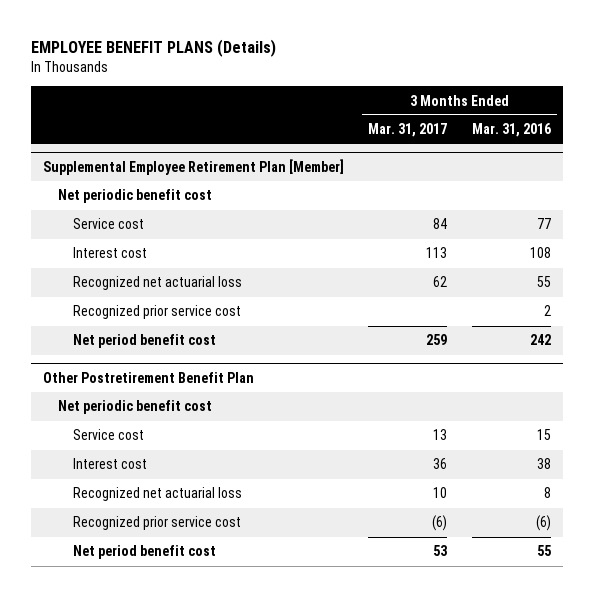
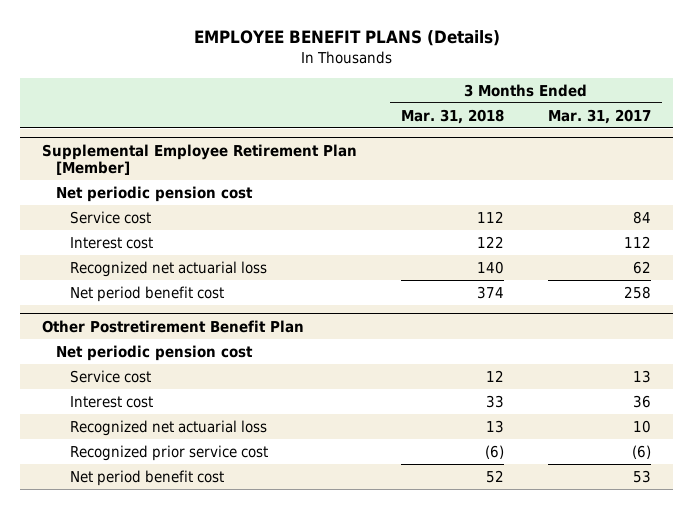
[471,123,551,138] Mar. 31, 2016 -> none
none -> [401,108,505,124] Mar. 31, 2018
[58,189,213,204] Net periodic benefit cost -> [55,185,253,202] Net periodic pension cost
[426,247,448,259] 113 -> [624,235,652,248] 112
[72,305,241,320] Recognized prior service cost -> none
[426,334,448,346] 259 -> [624,285,652,299] 258
[58,400,213,415] Net periodic benefit cost -> [55,344,253,361] Net periodic pension cost

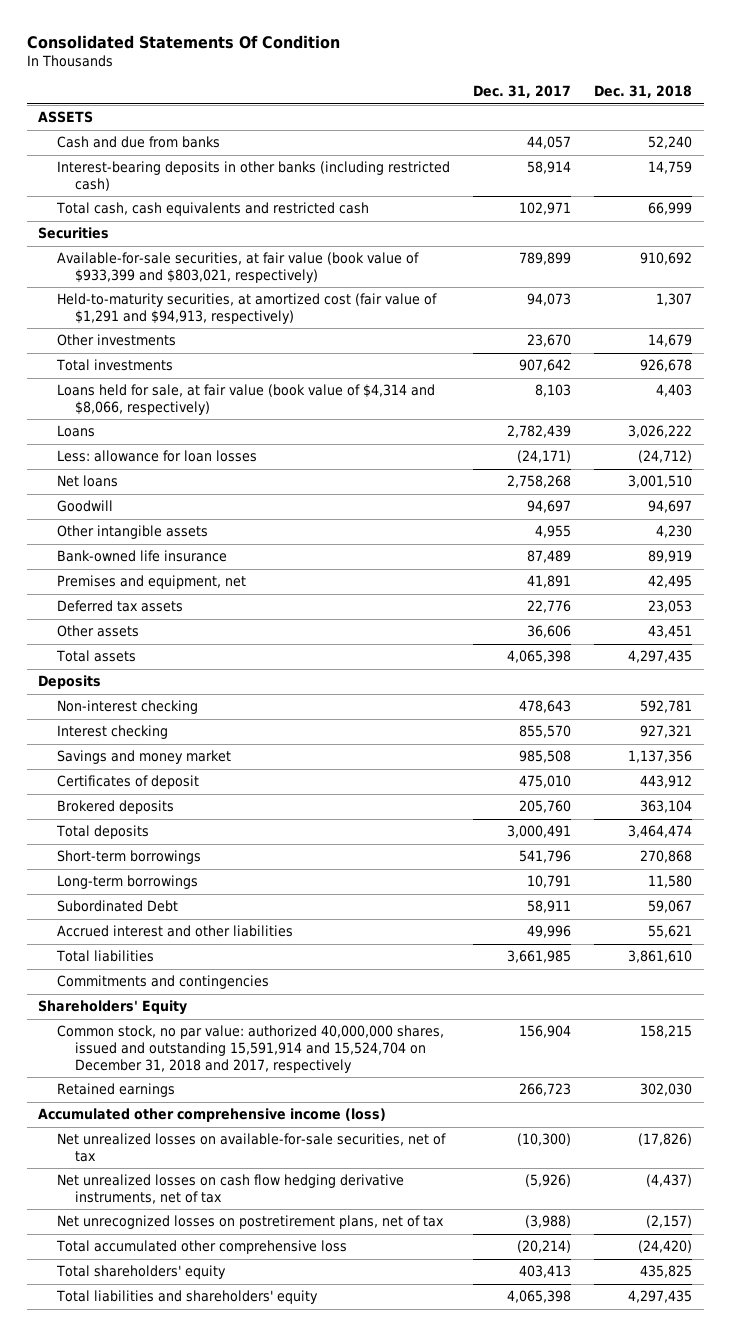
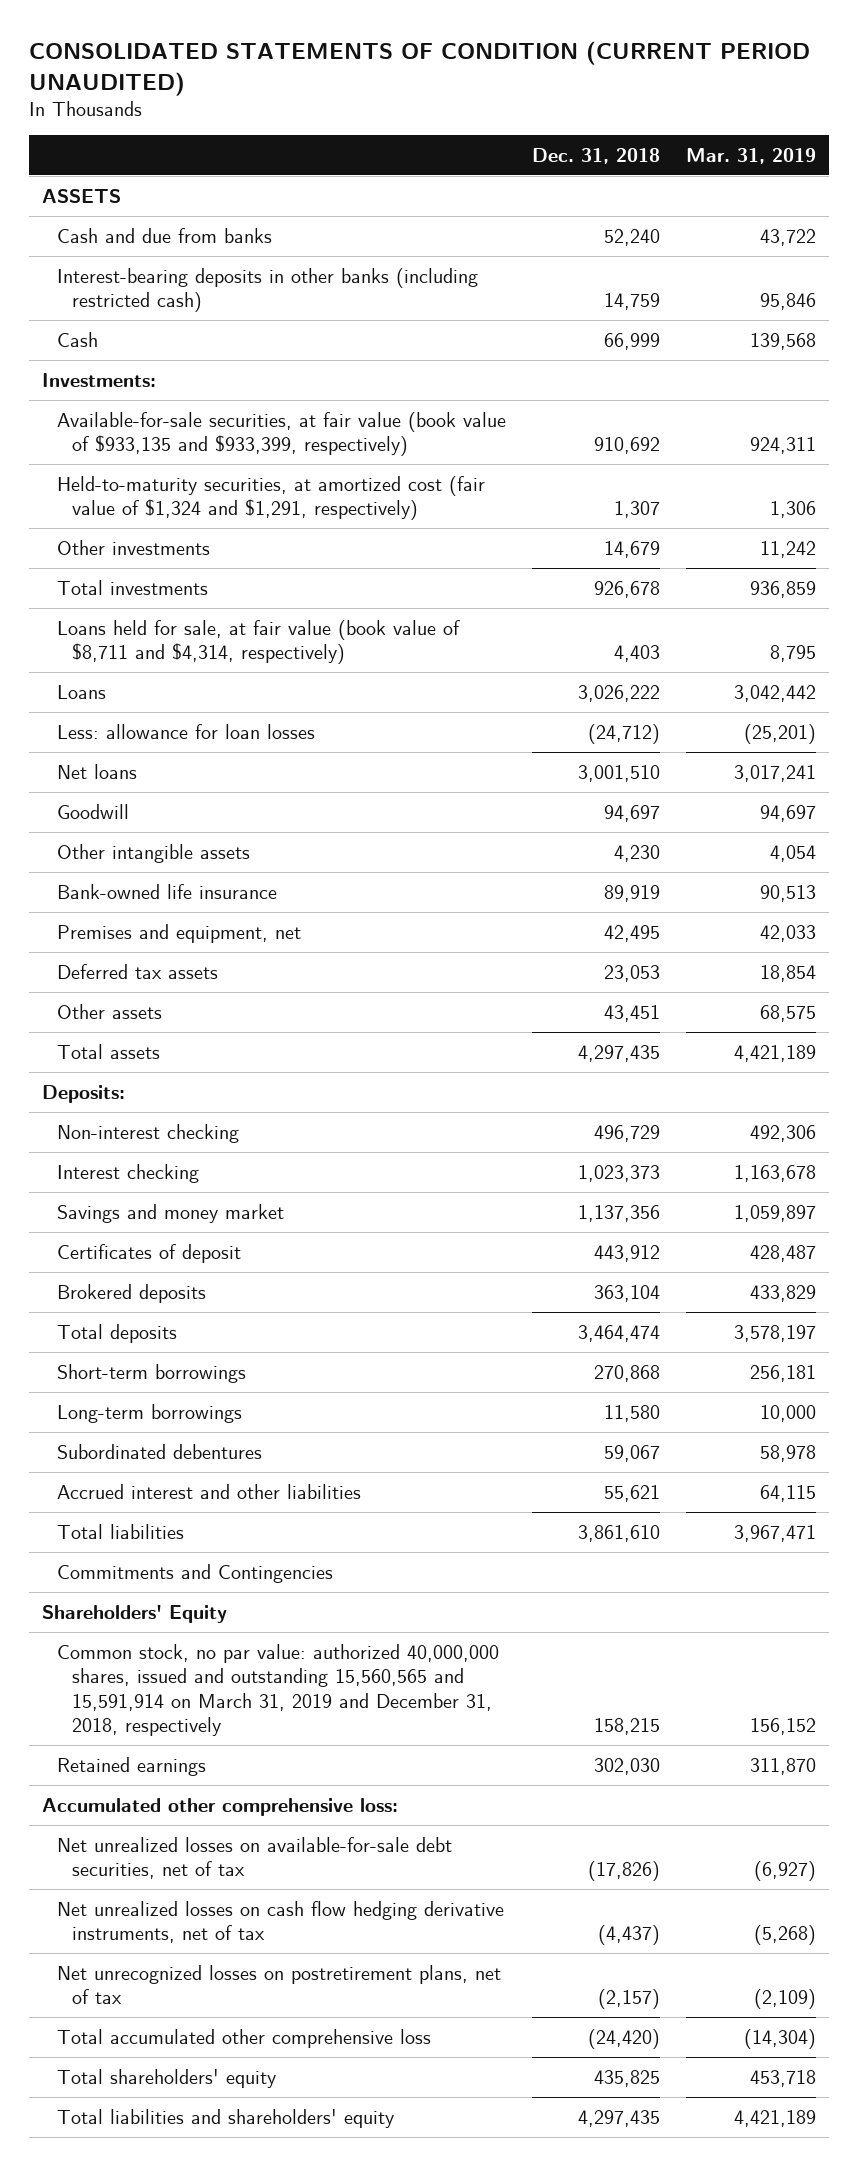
[26,34,340,49] Consolidated Statements Of Condition -> [29,41,811,96] CONSOLIDATED STATEMENTS OF CONDITION (CURRENT PERIOD UNAUDITED)
[473,85,572,99] Dec. 31, 2017 -> none
none -> [686,147,817,164] Mar. 31, 2019
[55,202,369,217] Total cash, cash equivalents and restricted cash -> [57,331,99,347] Cash
[38,227,110,240] Securities -> [42,372,157,387] Investments:
[56,252,419,284] Available-for-sale securities, at fair value (book value of $933,399 and $803,021, respectively) -> [57,411,507,457] Available-for-sale securities, at fair value (book value of $933,135 and $933,399, respectively)
[56,293,437,325] Held-to-maturity securities, at amortized cost (fair value of $1,291 and $94,913, respectively) -> [57,475,486,521] Held-to-maturity securities, at amortized cost (fair value of $1,324 and $1,291, respectively)
[56,384,435,416] Loans held for sale, at fair value (book value of $4,314 and $8,066, respectively) -> [57,619,461,665] Loans held for sale, at fair value (book value of $8,711 and $4,314, respectively)
[38,675,102,690] Deposits -> [42,1084,126,1103] Deposits:
[640,700,693,714] 592,781 -> [594,1124,661,1142] 496,729
[640,725,693,739] 927,321 -> [578,1164,661,1182] 1,023,373
[56,900,178,913] Subordinated Debt -> [57,1443,263,1459] Subordinated debentures
[56,975,269,990] Commitments and contingencies -> [57,1563,334,1583] Commitments and Contingencies
[56,1025,444,1073] Common stock, no par value: authorized 40,000,000 shares, issued and outstanding 15,591,914 and 15,524,704 on December 31, 2018 and 2017, respectively -> [57,1643,500,1737] Common stock, no par value: authorized 40,000,000 shares, issued and outstanding 15,560,565 and 15,591,914 on March 31, 2019 and December 31, 2018, respectively
[38,1108,387,1123] Accumulated other comprehensive income (loss) -> [42,1797,399,1816] Accumulated other comprehensive loss:
[56,1133,446,1163] Net unrealized losses on available-for-sale securities, net of tax -> [57,1836,453,1880] Net unrealized losses on available-for-sale debt securities, net of tax

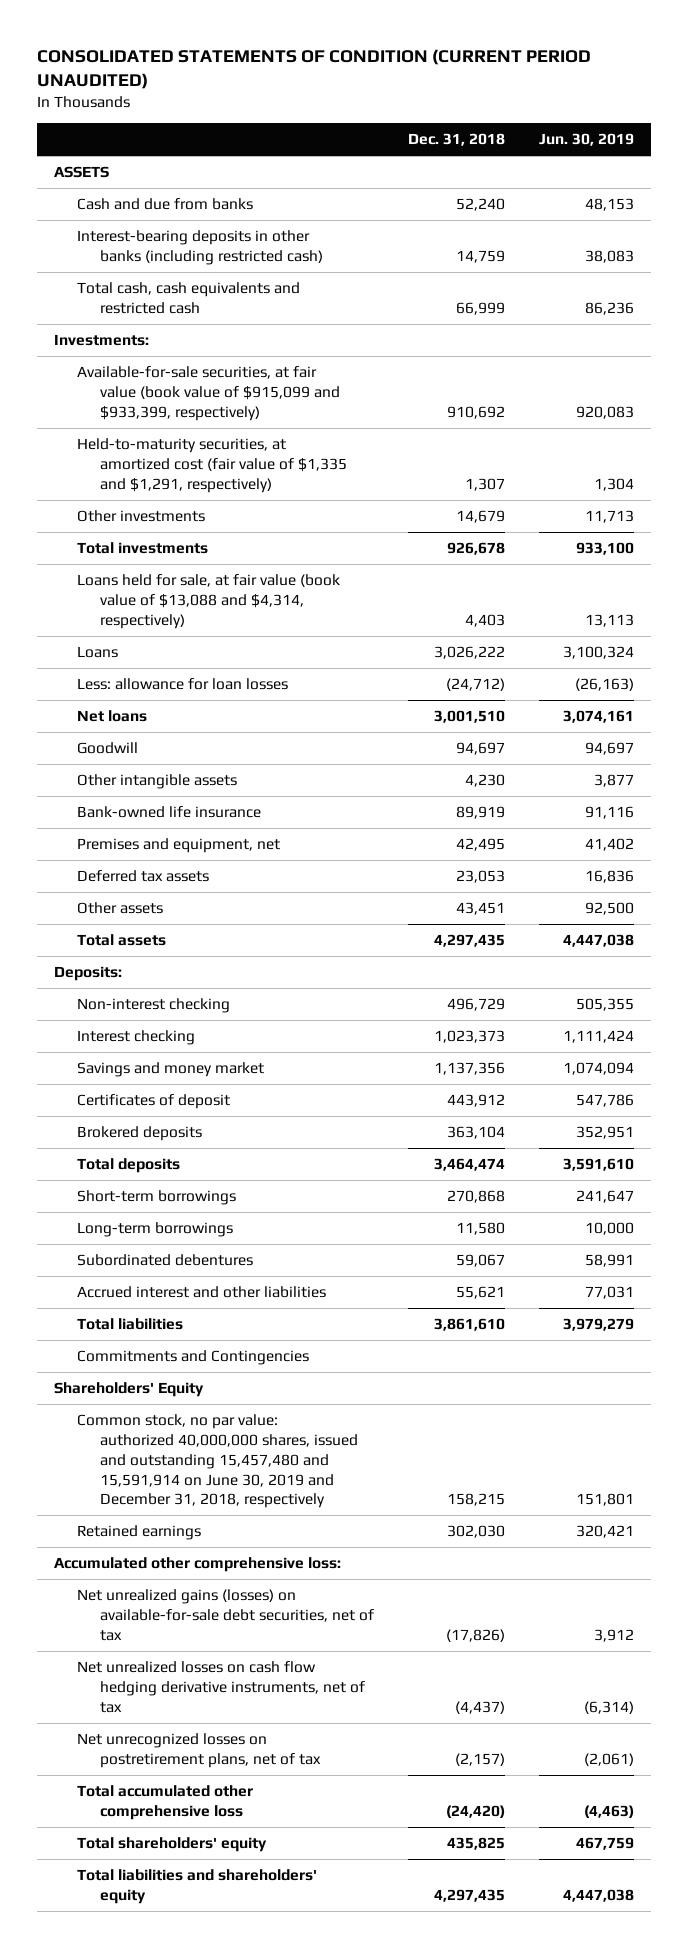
[686,147,817,164] Mar. 31, 2019 -> none
none -> [539,133,635,147] Jun. 30, 2019
[57,331,99,347] Cash -> [77,282,301,315] Total cash, cash equivalents and restricted cash
[57,411,507,457] Available-for-sale securities, at fair value (book value of $933,135 and $933,399, respectively) -> [77,366,340,421] Available-for-sale securities, at fair value (book value of $915,099 and $933,399, respectively)
[57,475,486,521] Held-to-maturity securities, at amortized cost (fair value of $1,324 and $1,291, respectively) -> [77,438,347,493] Held-to-maturity securities, at amortized cost (fair value of $1,335 and $1,291, respectively)
[57,619,461,665] Loans held for sale, at fair value (book value of $8,711 and $4,314, respectively) -> [77,574,341,629] Loans held for sale, at fair value (book value of $13,088 and $4,314, respectively)
[57,1643,500,1737] Common stock, no par value: authorized 40,000,000 shares, issued and outstanding 15,560,565 and 15,591,914 on March 31, 2019 and December 31, 2018, respectively -> [77,1414,358,1509] Common stock, no par value: authorized 40,000,000 shares, issued and outstanding 15,457,480 and 15,591,914 on June 30, 2019 and December 31, 2018, respectively
[57,1836,453,1880] Net unrealized losses on available-for-sale debt securities, net of tax -> [77,1589,374,1641] Net unrealized gains (losses) on available-for-sale debt securities, net of tax

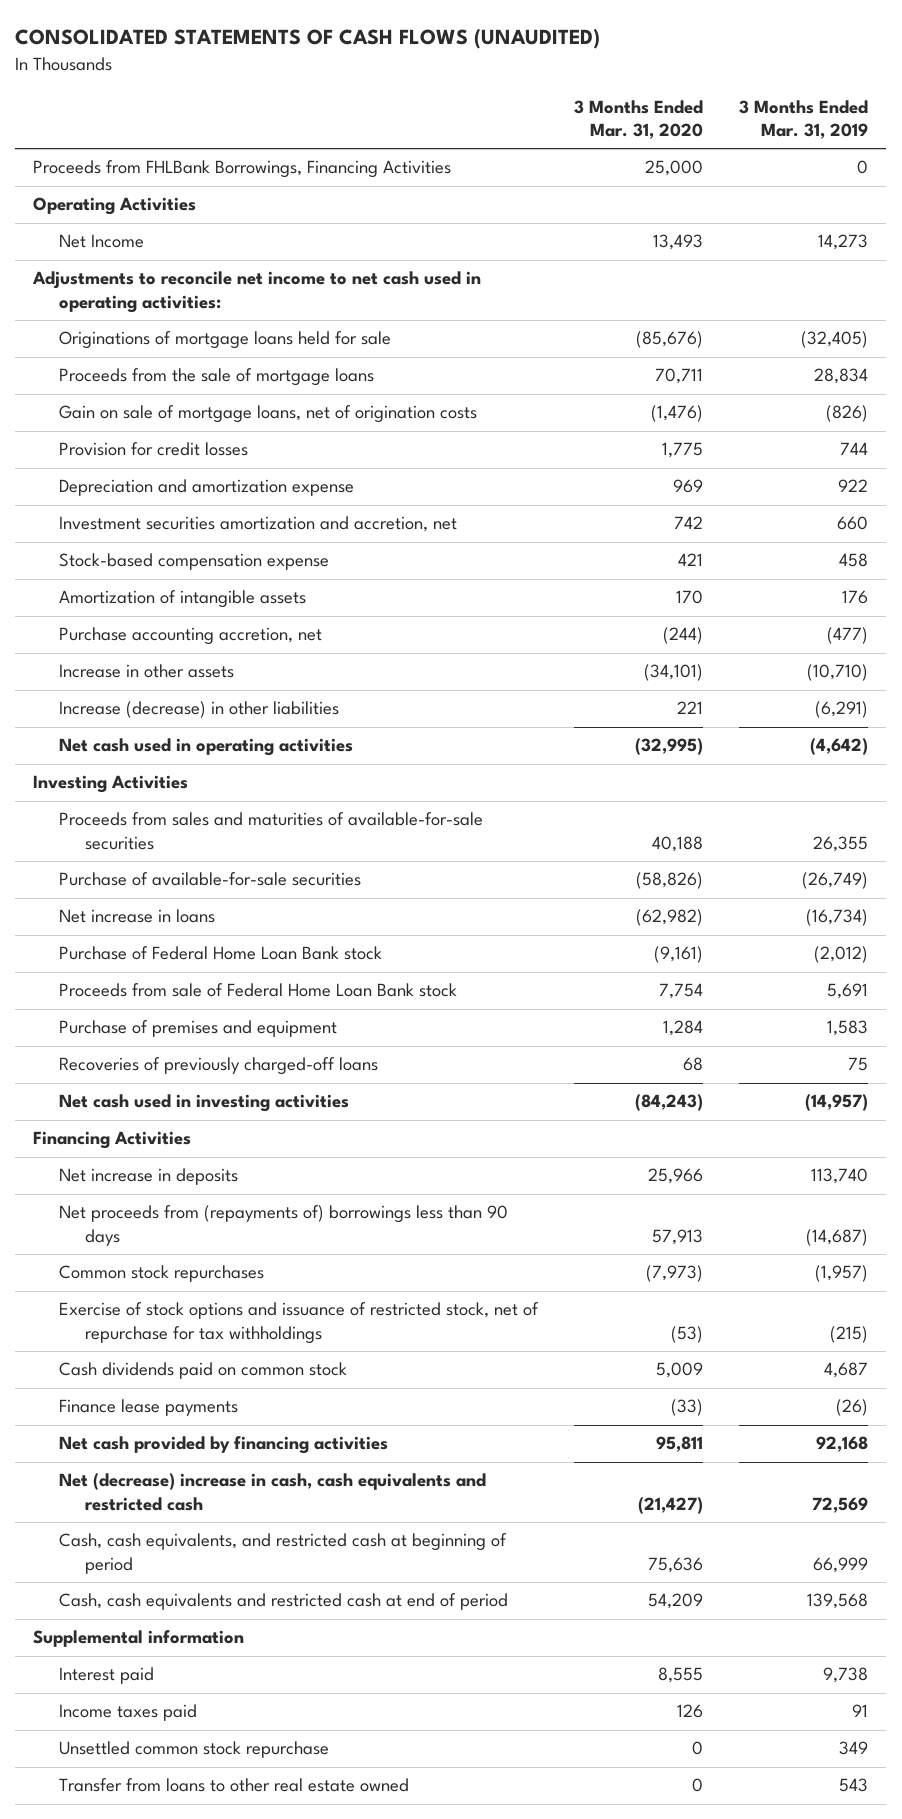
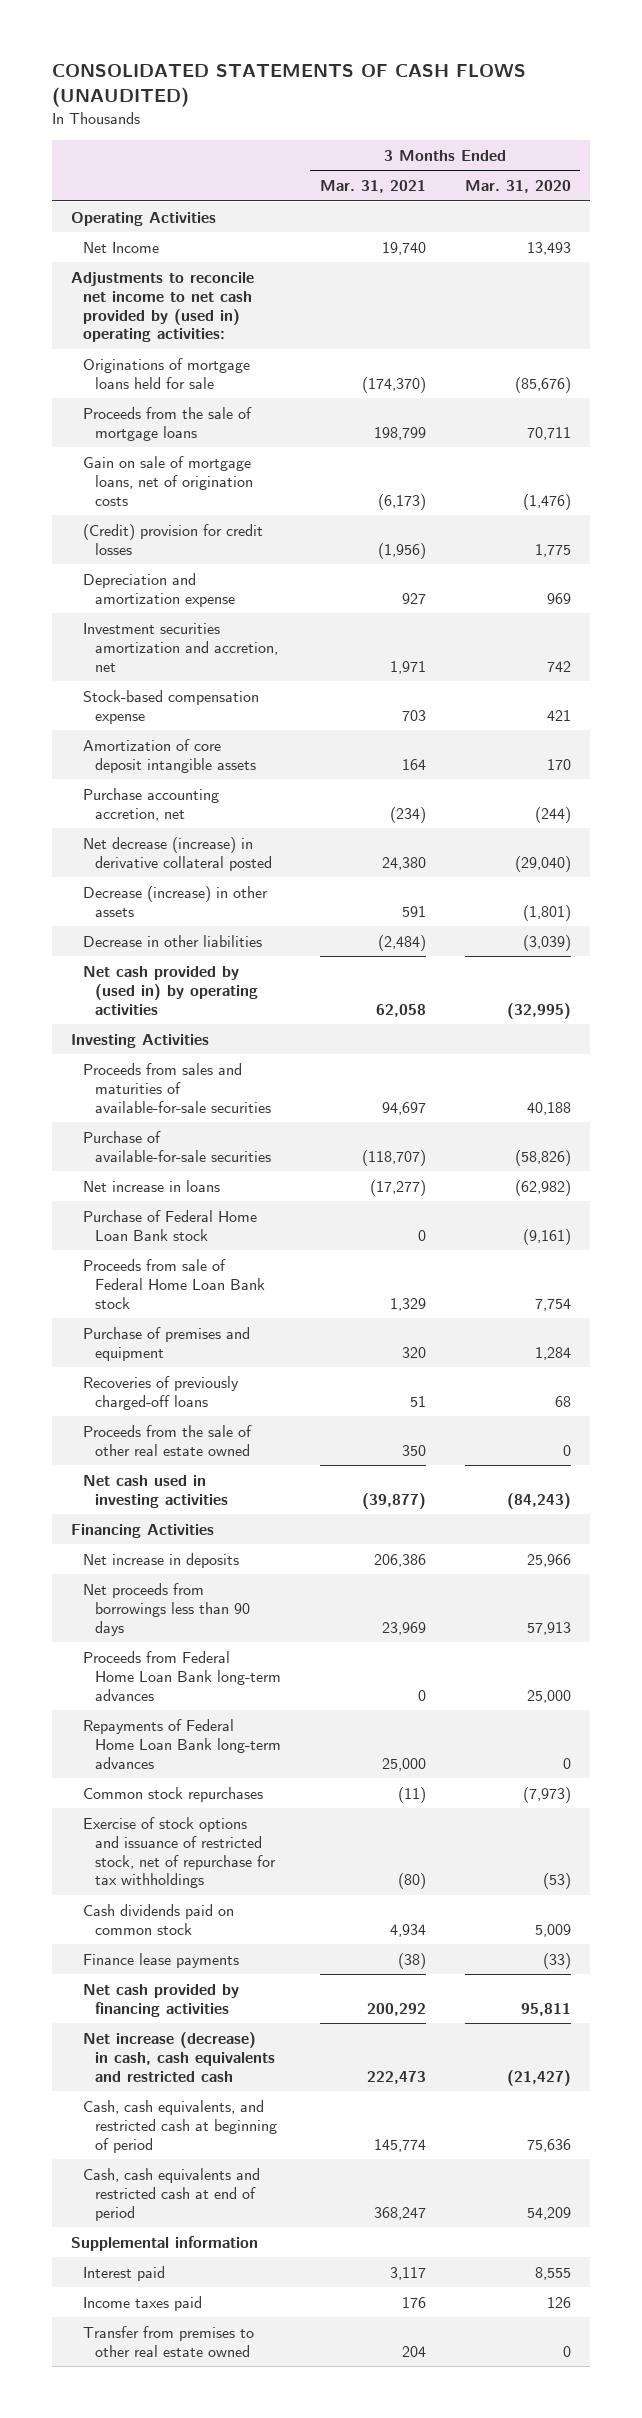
[739,99,869,140] 3 Months Ended Mar. 31, 2019 -> none
none -> [320,180,427,194] Mar. 31, 2021
[33,160,452,179] Proceeds from FHLBank Borrowings, Financing Activities -> none
[32,271,482,313] Adjustments to reconcile net income to net cash used in operating activities: -> [71,271,255,343] Adjustments to reconcile net income to net cash provided by (used in) operating activities:
[59,442,249,457] Provision for credit losses -> [83,523,264,555] (Credit) provision for credit losses
[59,590,307,609] Amortization of intangible assets -> [83,738,257,773] Amortization of core deposit intangible assets
none -> [83,836,273,871] Net decrease (increase) in derivative collateral posted
[59,664,235,679] Increase in other assets -> [83,885,269,917] Decrease (increase) in other assets
[644,664,704,682] (34,101) -> [522,904,571,921] (1,801)
[59,701,340,719] Increase (decrease) in other liabilities -> [83,934,263,947] Decrease in other liabilities
[677,701,704,715] 221 -> [522,934,571,951] (3,039)
[59,738,354,757] Net cash used in operating activities -> [83,965,259,1015] Net cash provided by (used in) by operating activities
none -> [83,1424,253,1456] Proceeds from the sale of other real estate owned
[59,1205,509,1246] Net proceeds from (repayments of) borrowings less than 90 days -> [83,1582,251,1636] Net proceeds from borrowings less than 90 days
none -> [83,1650,282,1701] Proceeds from Federal Home Loan Bank long-term advances
none -> [83,1718,282,1769] Repayments of Federal Home Loan Bank long-term advances
[59,1473,487,1511] Net (decrease) increase in cash, cash equivalents and restricted cash -> [83,2031,276,2082] Net increase (decrease) in cash, cash equivalents and restricted cash
[59,1741,330,1759] Unsettled common stock repurchase -> none
[59,1778,410,1793] Transfer from loans to other real estate owned -> [83,2325,255,2357] Transfer from premises to other real estate owned

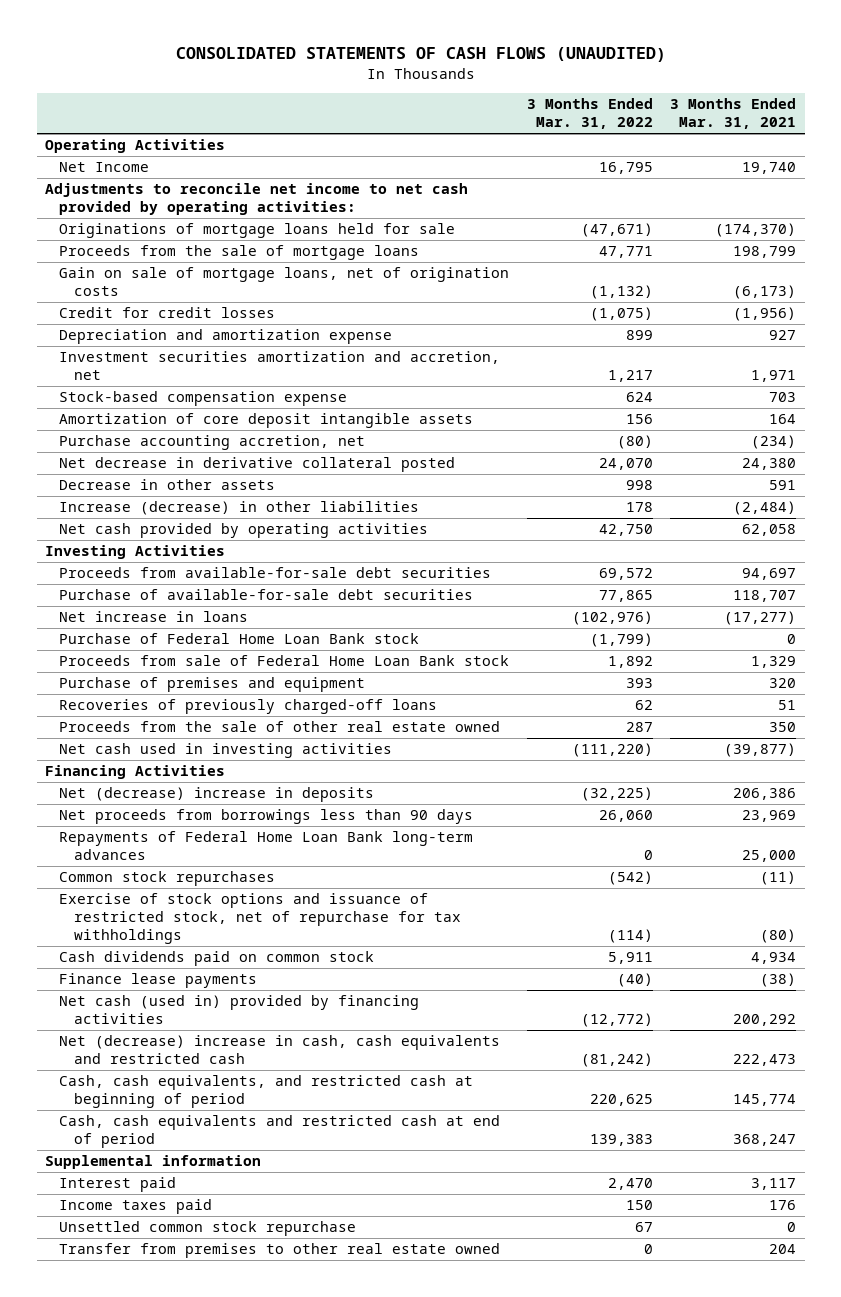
[464,180,571,194] Mar. 31, 2020 -> none
none -> [526,98,653,130] 3 Months Ended Mar. 31, 2022
[71,271,255,343] Adjustments to reconcile net income to net cash provided by (used in) operating activities: -> [45,183,469,216] Adjustments to reconcile net income to net cash provided by operating activities:
[83,523,264,555] (Credit) provision for credit losses -> [59,307,276,319] Credit for credit losses
[83,836,273,871] Net decrease (increase) in derivative collateral posted -> [59,457,456,473] Net decrease in derivative collateral posted
[83,885,269,917] Decrease (increase) in other assets -> [59,479,276,491] Decrease in other assets
[83,934,263,947] Decrease in other liabilities -> [59,501,420,516] Increase (decrease) in other liabilities
[83,965,259,1015] Net cash provided by (used in) by operating activities -> [59,523,429,539] Net cash provided by operating activities
[83,1062,272,1113] Proceeds from sales and maturities of available-for-sale securities -> [59,567,492,579] Proceeds from available-for-sale debt securities
[83,1130,272,1162] Purchase of available-for-sale securities -> [59,589,474,601] Purchase of available-for-sale debt securities
[362,1149,427,1166] (118,707) -> [733,590,797,603] 118,707
[83,1552,240,1568] Net increase in deposits -> [59,787,375,803] Net (decrease) increase in deposits
[83,1650,282,1701] Proceeds from Federal Home Loan Bank long-term advances -> none
[83,1983,240,2017] Net cash provided by financing activities -> [59,995,420,1025] Net cash (used in) provided by financing activities
[83,2031,276,2082] Net increase (decrease) in cash, cash equivalents and restricted cash -> [59,1035,501,1065] Net (decrease) increase in cash, cash equivalents and restricted cash
none -> [59,1221,357,1237] Unsettled common stock repurchase

